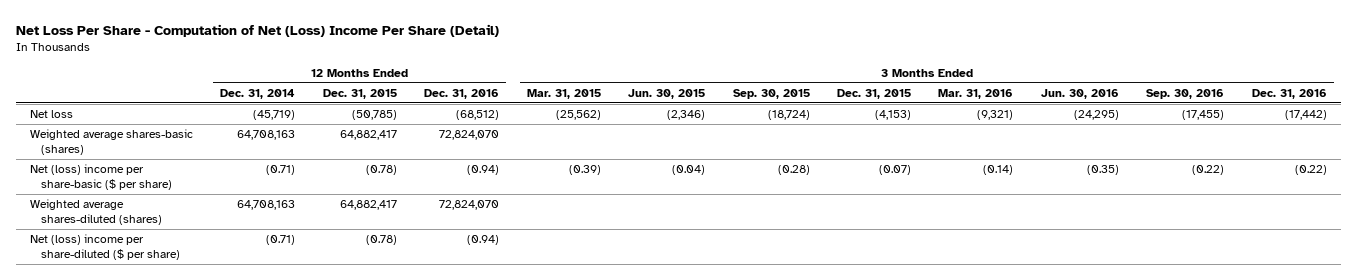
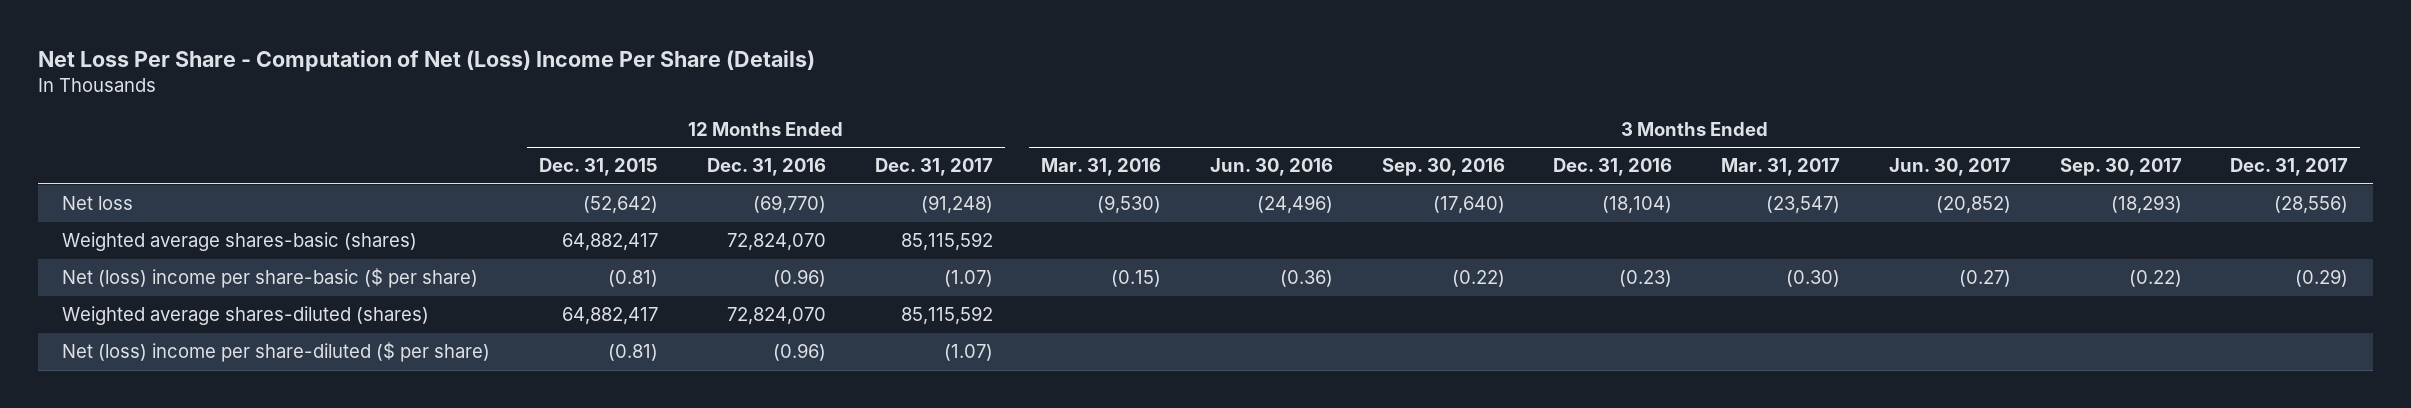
[15,23,499,37] Net Loss Per Share - Computation of Net (Loss) Income Per Share (Detail) -> [38,49,816,72] Net Loss Per Share - Computation of Net (Loss) Income Per Share (Details)
[220,88,296,99] Dec. 31, 2014 -> none
[526,88,601,99] Mar. 31, 2015 -> none
[628,88,706,99] Jun. 30, 2015 -> none
[732,88,810,99] Sep. 30, 2015 -> none
[837,88,912,99] Dec. 31, 2015 -> none
none -> [874,158,993,177] Dec. 31, 2017
none -> [1721,158,1841,177] Mar. 31, 2017
none -> [1888,158,2011,177] Jun. 30, 2017
none -> [2059,158,2182,177] Sep. 30, 2017
none -> [2230,158,2349,177] Dec. 31, 2017
[351,109,397,120] (50,785) -> [583,196,659,215] (52,642)
[456,109,500,120] (68,512) -> [752,195,826,215] (69,770)
[977,109,1014,120] (9,321) -> [1097,195,1162,215] (9,530)
[1073,109,1119,120] (24,295) -> [1256,195,1333,215] (24,496)
[1182,109,1225,120] (17,455) -> [1432,196,1505,215] (17,640)
[1284,109,1327,120] (17,442) -> [1602,196,1673,215] (18,104)
[365,164,397,175] (0.78) -> [608,270,659,288] (0.81)
[467,164,500,175] (0.94) -> [772,269,826,288] (0.96)
[983,164,1014,175] (0.14) -> [1111,270,1162,288] (0.15)
[1086,164,1119,175] (0.35) -> [1279,270,1333,288] (0.36)
[1294,164,1327,175] (0.22) -> [1619,270,1673,288] (0.23)
[365,234,397,245] (0.78) -> [608,344,659,362] (0.81)
[467,234,500,245] (0.94) -> [772,343,826,362] (0.96)

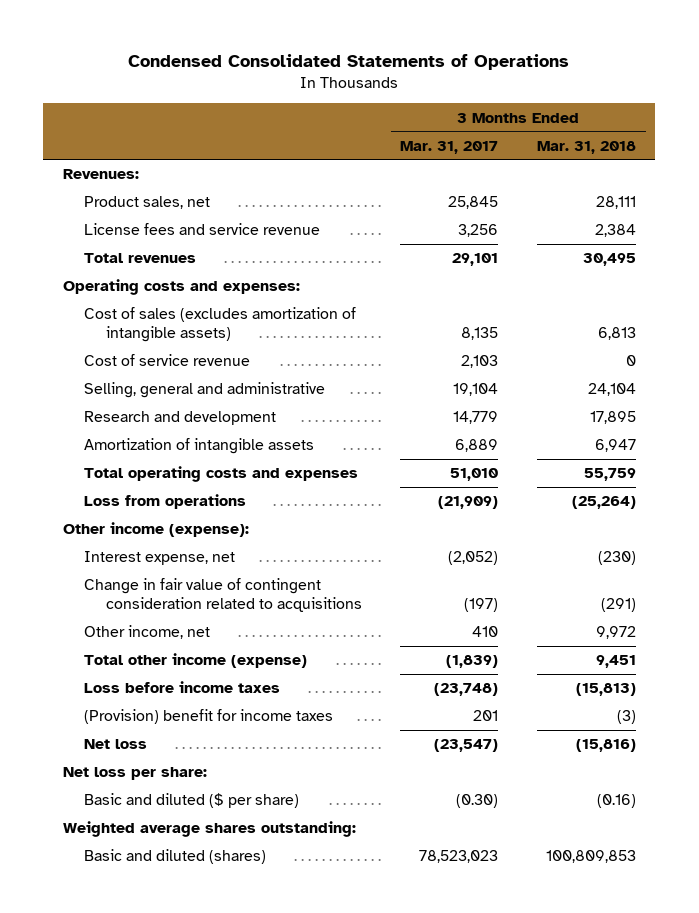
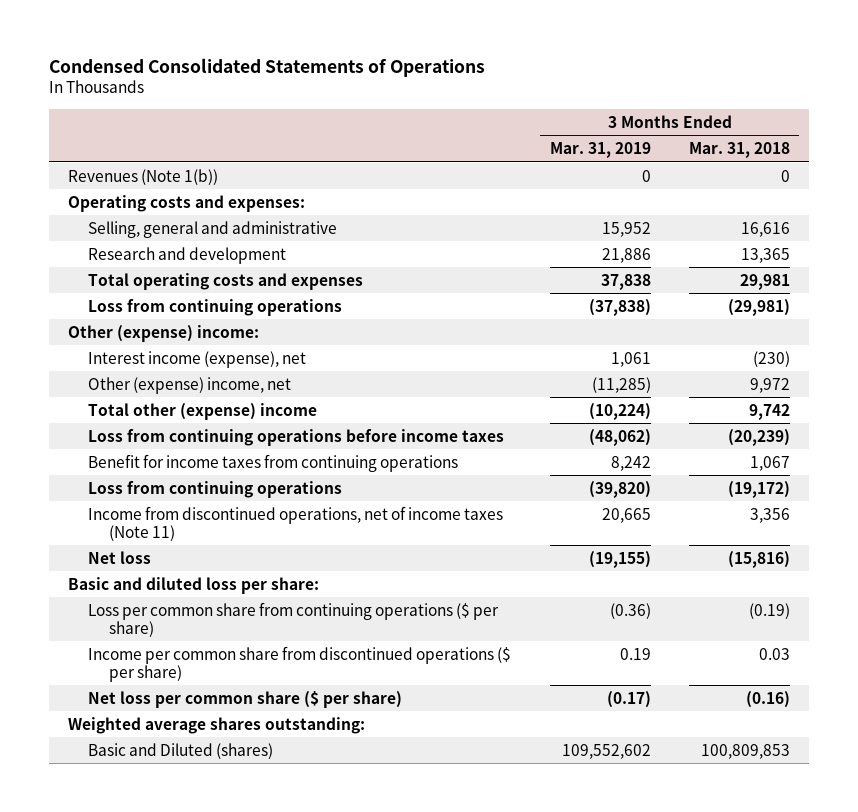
[400,140,499,154] Mar. 31, 2017 -> none
none -> [549,142,651,159] Mar. 31, 2019
[62,169,139,180] Revenues: -> none
[84,196,211,210] Product sales, net -> none
[84,223,321,236] License fees and service revenue -> none
[84,253,197,264] Total revenues -> none
none -> [67,168,218,185] Revenues (Note 1(b))
[84,307,357,343] Cost of sales (excludes amortization of intangible assets) -> none
[84,354,251,367] Cost of service revenue -> none
[84,438,315,455] Amortization of intangible assets -> none
[84,578,362,613] Change in fair value of contingent consideration related to acquisitions -> none
[588,383,637,397] 24,104 -> [740,221,790,237] 16,616
[590,411,637,425] 17,895 -> [740,247,790,263] 13,365
[584,468,637,482] 55,759 -> [739,273,790,290] 29,981
[84,494,247,510] Loss from operations -> [88,298,343,316] Loss from continuing operations
[572,496,637,510] (25,264) -> [727,298,790,316] (29,981)
[62,522,249,538] Other income (expense): -> [67,324,259,342] Other (expense) income:
[84,551,236,566] Interest expense, net -> [88,350,307,368] Interest income (expense), net
[84,625,211,640] Other income, net -> [88,376,292,394] Other (expense) income, net
[84,653,308,669] Total other income (expense) -> [88,402,318,420] Total other (expense) income
[596,655,637,669] 9,451 -> [748,403,790,420] 9,742
[84,681,281,694] Loss before income taxes -> [88,428,505,446] Loss from continuing operations before income taxes
[576,683,637,697] (15,813) -> [727,428,790,446] (20,239)
[84,709,334,725] (Provision) benefit for income taxes -> [88,453,459,472] Benefit for income taxes from continuing operations
[617,710,637,725] (3) -> [749,455,790,471] 1,067
none -> [88,480,343,498] Loss from continuing operations
none -> [88,505,504,541] Income from discontinued operations, net of income taxes (Note 11)
[62,767,207,781] Net loss per share: -> [67,576,319,594] Basic and diluted loss per share:
none -> [88,601,500,637] Loss per common share from continuing operations ($ per share)
none -> [88,645,512,682] Income per common share from discontinued operations ($ per share)
[84,793,300,809] Basic and diluted ($ per share) -> [88,690,403,708] Net loss per common share ($ per share)
[84,849,267,865] Basic and diluted (shares) -> [88,742,274,759] Basic and Diluted (shares)

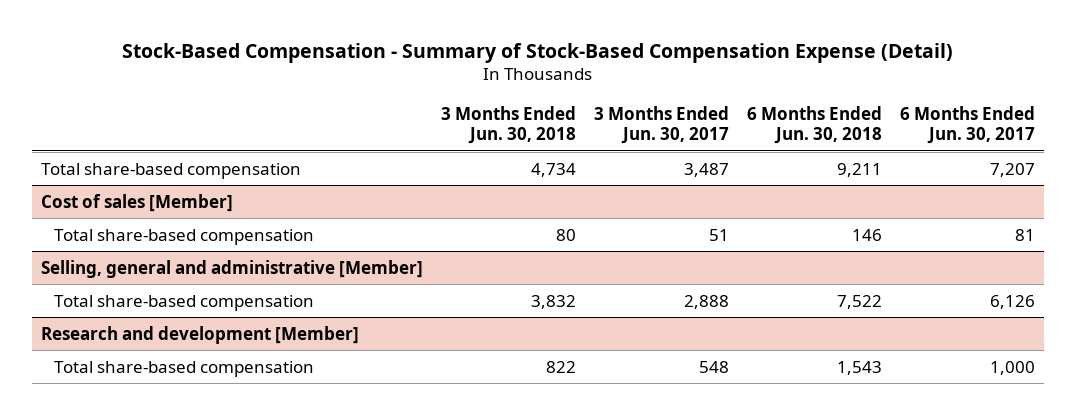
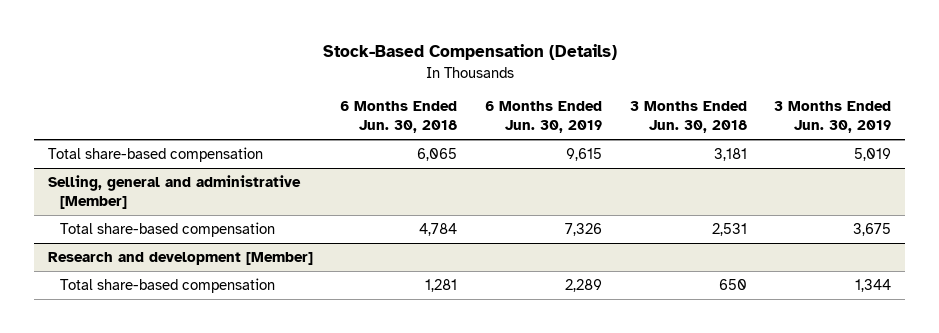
[121,42,953,63] Stock-Based Compensation - Summary of Stock-Based Compensation Expense (Detail) -> [322,44,617,61] Stock-Based Compensation (Details)
[593,105,729,145] 3 Months Ended Jun. 30, 2017 -> none
[900,105,1036,145] 6 Months Ended Jun. 30, 2017 -> none
none -> [485,101,603,134] 6 Months Ended Jun. 30, 2019
none -> [774,101,892,134] 3 Months Ended Jun. 30, 2019
[40,193,233,212] Cost of sales [Member] -> none
[53,228,314,245] Total share-based compensation -> none
[530,162,576,177] 4,734 -> [713,147,747,161] 3,181
[837,162,883,177] 9,211 -> [417,147,458,161] 6,065
[530,294,576,309] 3,832 -> [711,222,747,236] 2,531
[837,294,883,309] 7,522 -> [419,222,458,236] 4,784
[545,360,576,373] 822 -> [718,278,747,290] 650
[837,360,883,375] 1,543 -> [425,278,458,292] 1,281

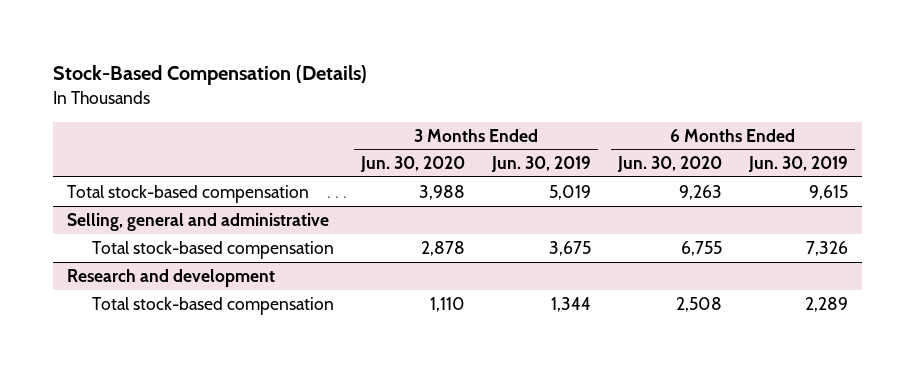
[340,101,458,134] 6 Months Ended Jun. 30, 2018 -> none
[629,101,747,134] 3 Months Ended Jun. 30, 2018 -> none
none -> [359,156,465,173] Jun. 30, 2020
none -> [617,156,723,173] Jun. 30, 2020
[47,146,263,162] Total share-based compensation -> [66,184,309,203] Total stock-based compensation
[47,174,301,209] Selling, general and administrative [Member] -> [66,212,329,231] Selling, general and administrative
[60,221,276,237] Total share-based compensation -> [91,240,334,259] Total stock-based compensation
[47,251,313,265] Research and development [Member] -> [66,268,275,287] Research and development
[60,277,276,293] Total share-based compensation -> [91,296,334,315] Total stock-based compensation

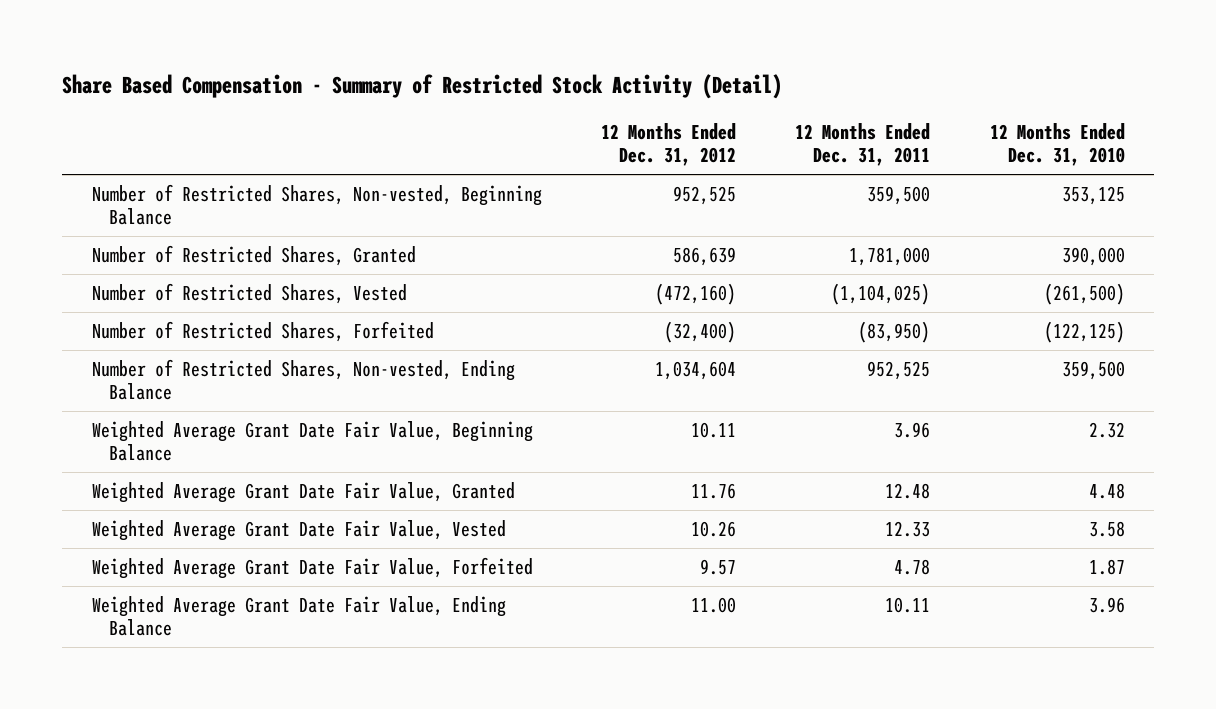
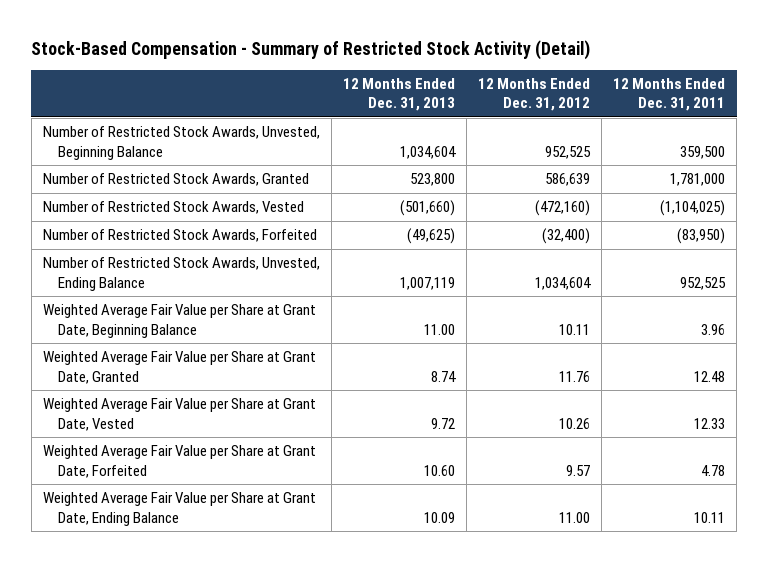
[62,74,783,100] Share Based Compensation - Summary of Restricted Stock Activity (Detail) -> [31,39,591,60] Stock-Based Compensation - Summary of Restricted Stock Activity (Detail)
[989,122,1125,167] 12 Months Ended Dec. 31, 2010 -> none
none -> [342,77,455,112] 12 Months Ended Dec. 31, 2013
[91,183,542,226] Number of Restricted Shares, Non-vested, Beginning Balance -> [42,126,320,160] Number of Restricted Stock Awards, Unvested, Beginning Balance
[91,244,416,266] Number of Restricted Shares, Granted -> [42,173,309,187] Number of Restricted Stock Awards, Granted
[91,282,407,304] Number of Restricted Shares, Vested -> [42,201,304,215] Number of Restricted Stock Awards, Vested
[91,320,434,342] Number of Restricted Shares, Forfeited -> [42,229,317,243] Number of Restricted Stock Awards, Forfeited
[91,358,515,401] Number of Restricted Shares, Non-vested, Ending Balance -> [42,257,320,291] Number of Restricted Stock Awards, Unvested, Ending Balance
[91,420,533,462] Weighted Average Grant Date Fair Value, Beginning Balance -> [42,304,316,338] Weighted Average Fair Value per Share at Grant Date, Beginning Balance
[91,481,515,503] Weighted Average Grant Date Fair Value, Granted -> [42,351,316,384] Weighted Average Fair Value per Share at Grant Date, Granted
[91,519,506,541] Weighted Average Grant Date Fair Value, Vested -> [42,398,316,431] Weighted Average Fair Value per Share at Grant Date, Vested
[91,556,533,579] Weighted Average Grant Date Fair Value, Forfeited -> [42,445,316,478] Weighted Average Fair Value per Share at Grant Date, Forfeited
[91,595,506,637] Weighted Average Grant Date Fair Value, Ending Balance -> [42,492,316,526] Weighted Average Fair Value per Share at Grant Date, Ending Balance

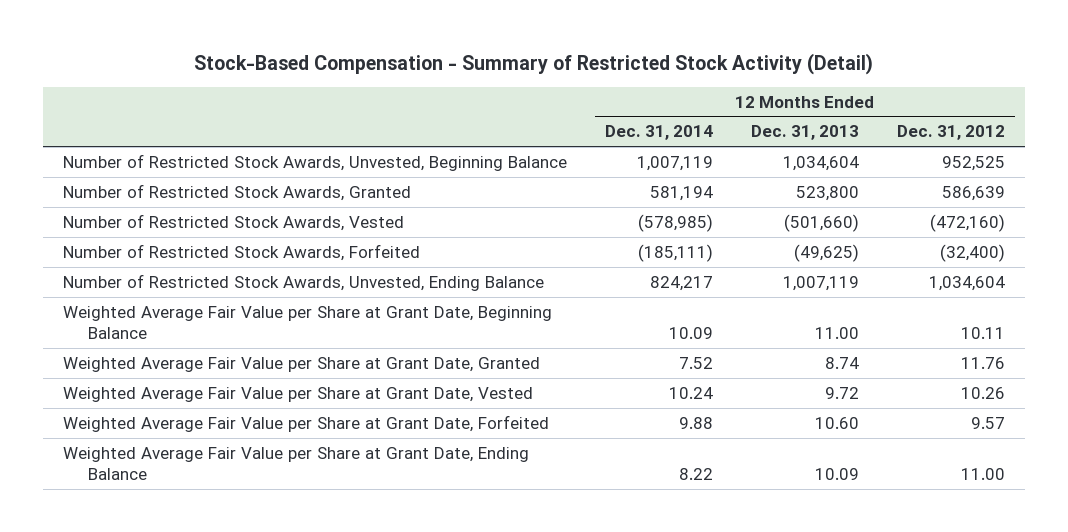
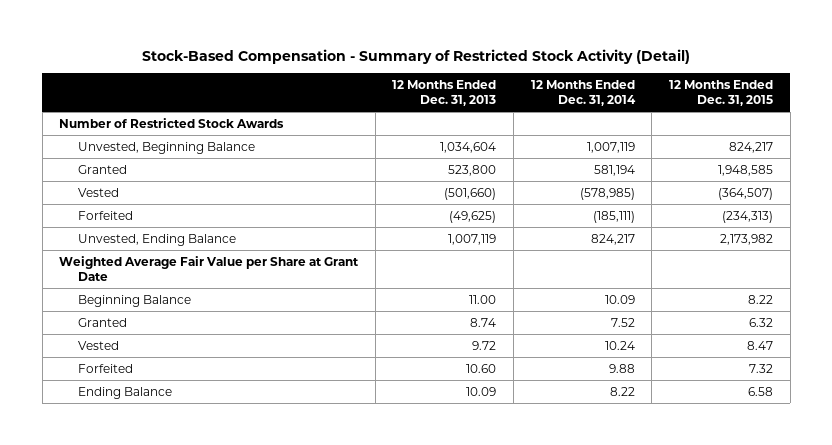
[897,125,1006,141] Dec. 31, 2012 -> none
none -> [668,79,773,106] 12 Months Ended Dec. 31, 2015
none -> [59,117,285,128] Number of Restricted Stock Awards
[62,153,567,171] Number of Restricted Stock Awards, Unvested, Beginning Balance -> [77,141,255,154] Unvested, Beginning Balance
[62,183,411,201] Number of Restricted Stock Awards, Granted -> [77,164,127,174] Granted
[62,213,404,231] Number of Restricted Stock Awards, Vested -> [77,187,119,197] Vested
[62,243,420,261] Number of Restricted Stock Awards, Forfeited -> [77,210,133,220] Forfeited
[62,273,544,291] Number of Restricted Stock Awards, Unvested, Ending Balance -> [77,233,236,246] Unvested, Ending Balance
none -> [59,255,360,281] Weighted Average Fair Value per Share at Grant Date
[62,305,552,339] Weighted Average Fair Value per Share at Grant Date, Beginning Balance -> [77,294,191,307] Beginning Balance
[62,356,540,372] Weighted Average Fair Value per Share at Grant Date, Granted -> [77,317,127,327] Granted
[62,386,533,402] Weighted Average Fair Value per Share at Grant Date, Vested -> [77,340,119,350] Vested
[62,414,549,432] Weighted Average Fair Value per Share at Grant Date, Forfeited -> [77,363,133,373] Forfeited
[62,446,529,480] Weighted Average Fair Value per Share at Grant Date, Ending Balance -> [77,386,172,399] Ending Balance

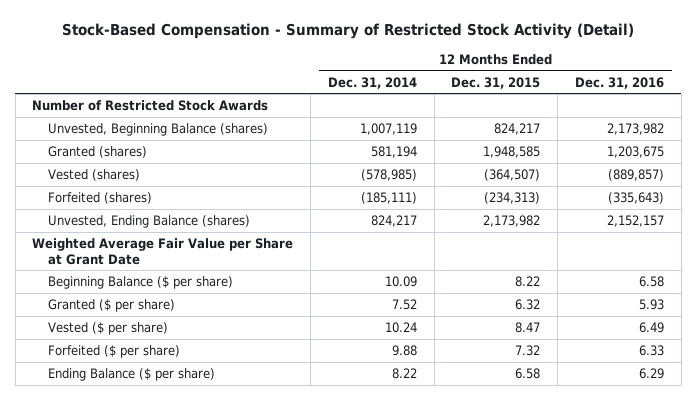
[392,79,497,106] 12 Months Ended Dec. 31, 2013 -> none
none -> [574,76,664,89] Dec. 31, 2016
[77,141,255,154] Unvested, Beginning Balance -> [48,122,269,136] Unvested, Beginning Balance (shares)
[77,164,127,174] Granted -> [48,145,148,158] Granted (shares)
[77,187,119,197] Vested -> [48,168,141,181] Vested (shares)
[77,210,133,220] Forfeited -> [48,191,153,204] Forfeited (shares)
[77,233,236,246] Unvested, Ending Balance -> [48,214,251,228] Unvested, Ending Balance (shares)
[77,294,191,307] Beginning Balance -> [48,275,234,289] Beginning Balance ($ per share)
[77,317,127,327] Granted -> [48,298,176,312] Granted ($ per share)
[77,340,119,350] Vested -> [48,321,169,335] Vested ($ per share)
[77,363,133,373] Forfeited -> [48,344,181,358] Forfeited ($ per share)
[77,386,172,399] Ending Balance -> [48,367,216,381] Ending Balance ($ per share)

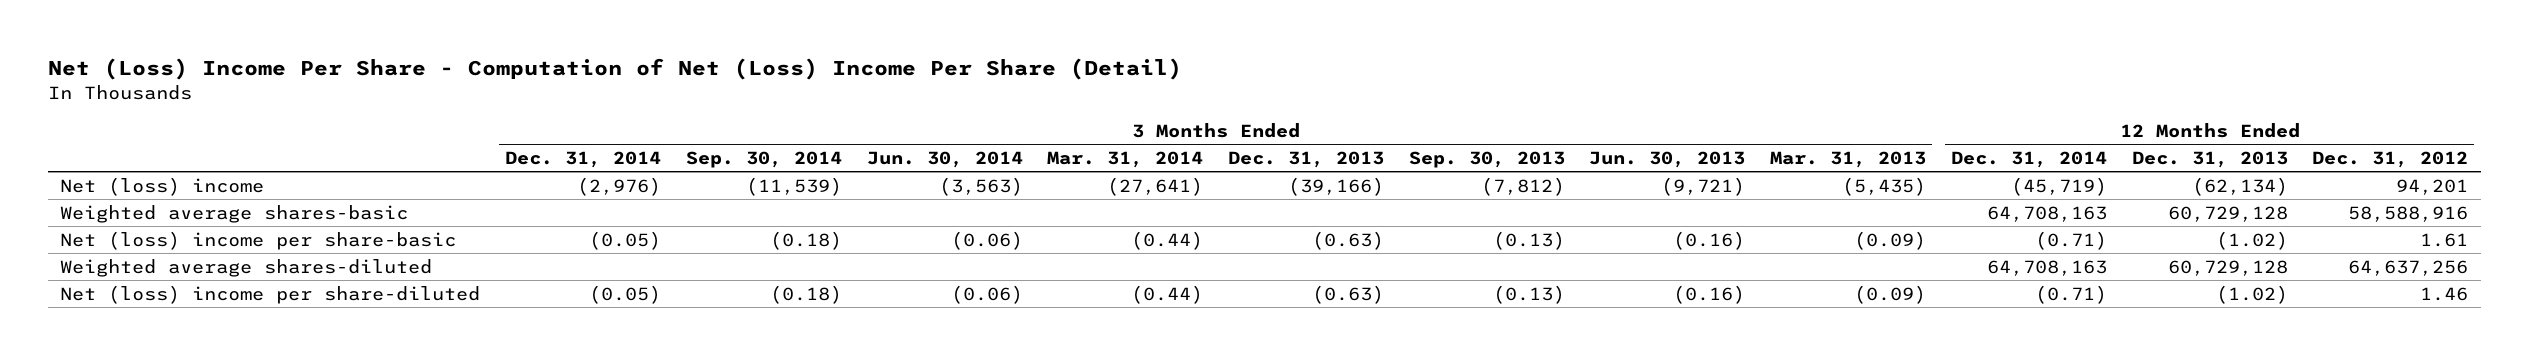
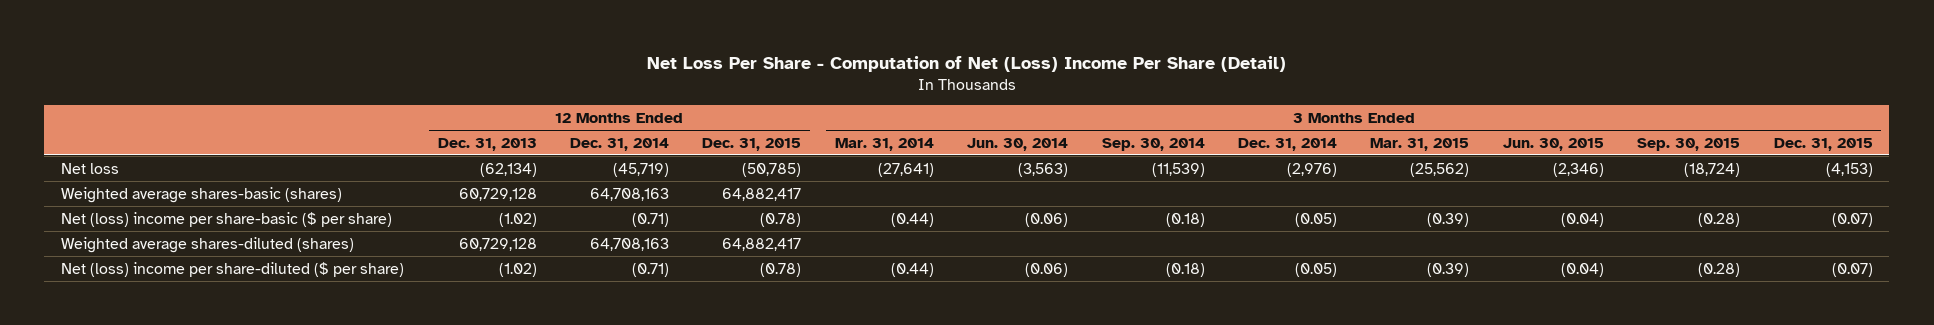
[48,58,1183,81] Net (Loss) Income Per Share - Computation of Net (Loss) Income Per Share (Detail) -> [646,55,1286,72] Net Loss Per Share - Computation of Net (Loss) Income Per Share (Detail)
[1228,150,1385,168] Dec. 31, 2013 -> none
[1408,150,1565,168] Sep. 30, 2013 -> none
[1589,150,1746,168] Jun. 30, 2013 -> none
[1770,150,1927,168] Mar. 31, 2013 -> none
[2312,150,2469,168] Dec. 31, 2012 -> none
none -> [702,137,802,151] Dec. 31, 2015
none -> [1370,137,1470,151] Mar. 31, 2015
none -> [1502,137,1604,151] Jun. 30, 2015
none -> [1637,137,1741,151] Sep. 30, 2015
none -> [1773,137,1873,151] Dec. 31, 2015
[60,176,265,196] Net (loss) income -> [61,162,120,174] Net loss
[60,204,409,223] Weighted average shares-basic -> [61,186,343,203] Weighted average shares-basic (shares)
[60,230,457,250] Net (loss) income per share-basic -> [61,211,393,227] Net (loss) income per share-basic ($ per share)
[60,258,433,277] Weighted average shares-diluted -> [61,236,355,253] Weighted average shares-diluted (shares)
[60,284,481,304] Net (loss) income per share-diluted -> [61,261,405,277] Net (loss) income per share-diluted ($ per share)

